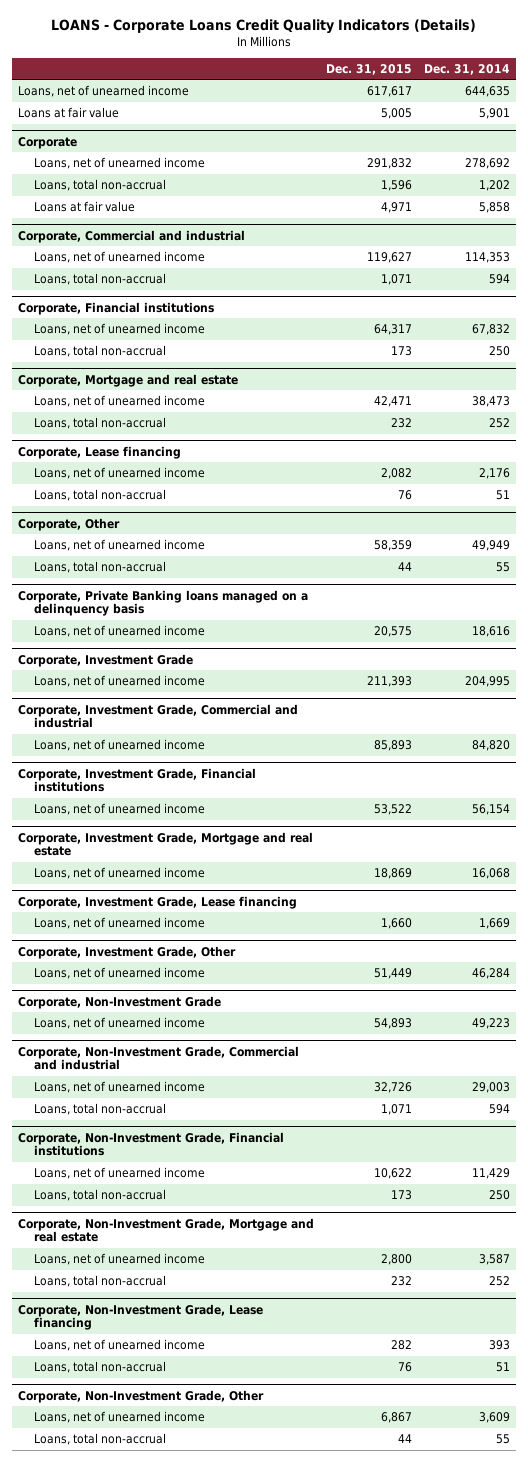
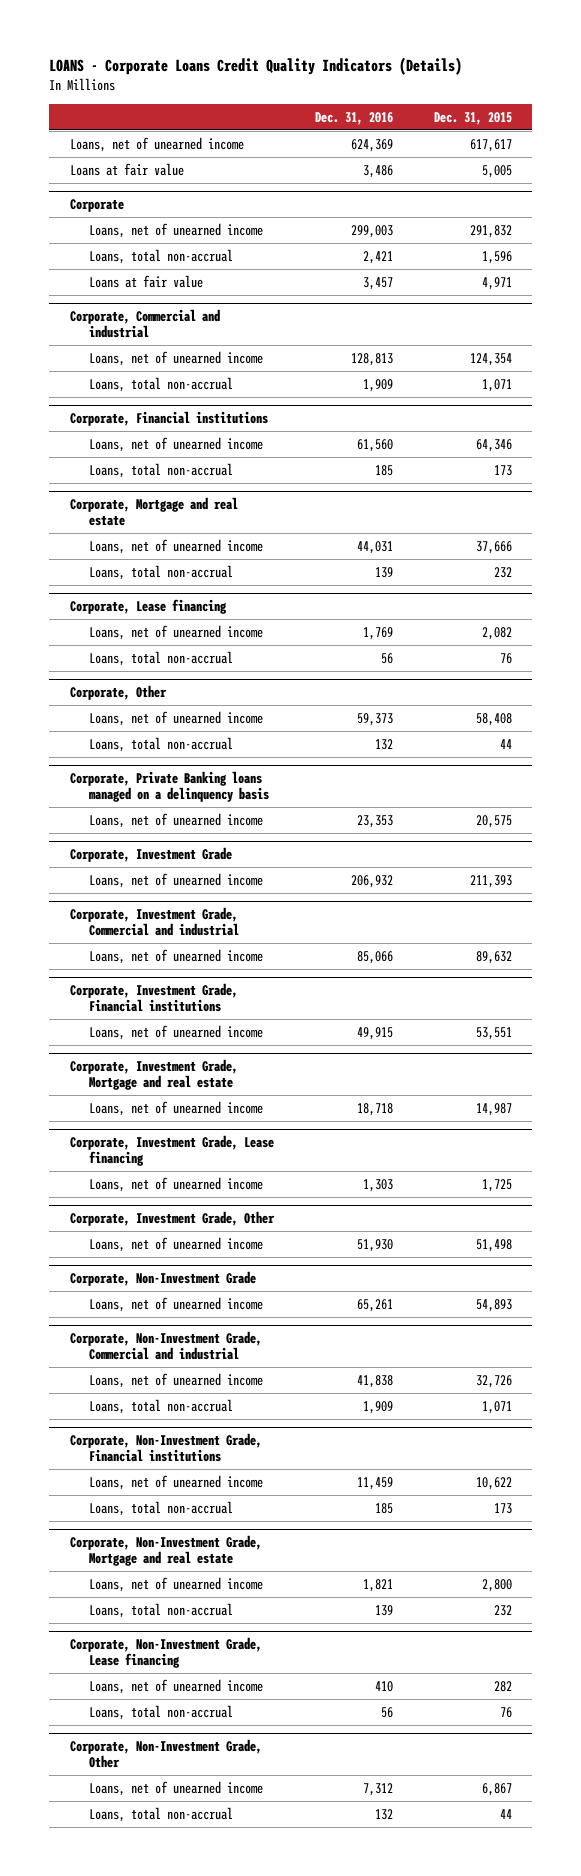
[424,63,511,75] Dec. 31, 2014 -> none
none -> [314,111,393,125] Dec. 31, 2016
[367,252,413,264] 119,627 -> [469,352,512,366] 124,354
[374,324,413,336] 64,317 -> [475,438,512,452] 64,346
[374,396,413,408] 42,471 -> [475,540,512,554] 37,666
[374,540,413,552] 58,359 -> [475,712,512,726] 58,408
[374,740,413,752] 85,893 -> [475,950,512,964] 89,632
[374,804,413,816] 53,522 -> [475,1026,512,1040] 53,551
[374,868,413,880] 18,869 -> [475,1102,512,1116] 14,987
[381,918,413,930] 1,660 -> [481,1178,512,1192] 1,725
[374,968,413,980] 51,449 -> [475,1238,512,1252] 51,498

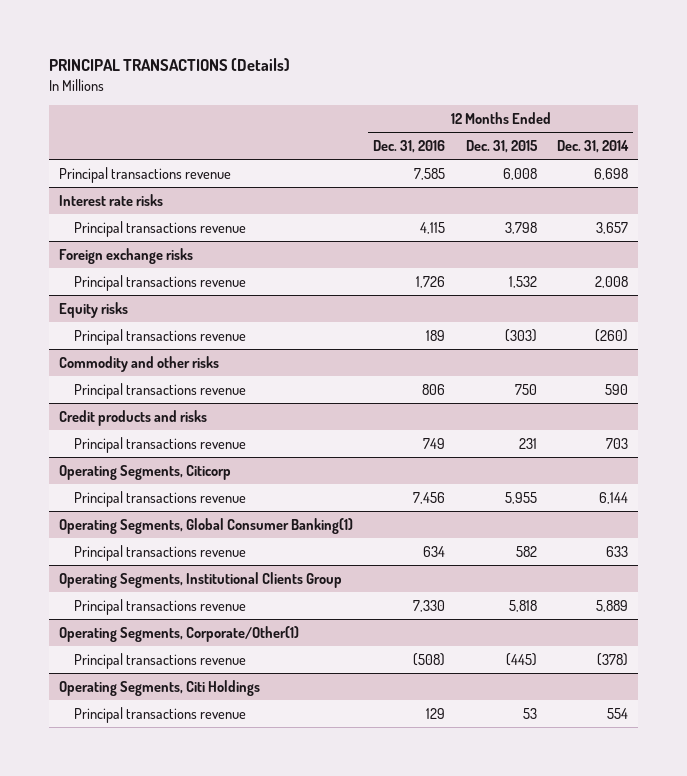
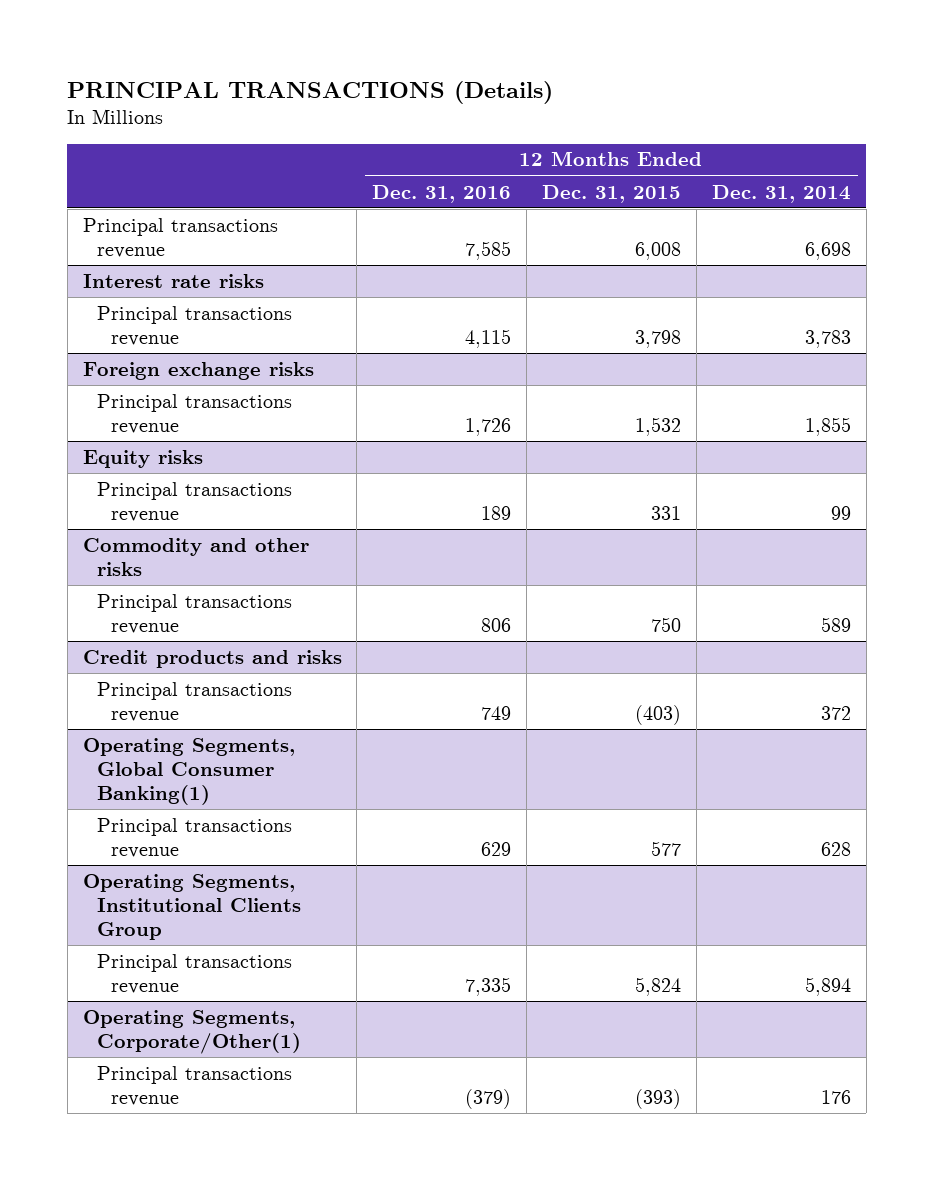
[595,221,628,234] 3,657 -> [804,329,851,348] 3,783
[594,275,628,288] 2,008 -> [804,416,851,436] 1,855
[504,328,537,342] (303) -> [650,505,681,520] 331
[594,328,628,342] (260) -> [830,505,851,520] 99
[604,383,628,395] 590 -> [820,616,851,632] 589
[59,464,232,480] Operating Segments, Citicorp -> none
[74,490,247,507] Principal transactions revenue -> none
[518,437,537,449] 231 -> [634,704,681,725] (403)
[605,437,628,449] 703 -> [820,705,851,720] 372
[423,545,446,557] 634 -> [481,841,512,856] 629
[515,545,537,557] 582 -> [650,840,681,856] 577
[605,545,628,557] 633 -> [820,841,851,856] 628
[413,599,446,612] 7,330 -> [465,976,512,996] 7,335
[508,599,537,612] 5,818 -> [634,976,681,996] 5,824
[595,599,628,612] 5,889 -> [804,976,851,996] 5,894
[59,679,261,696] Operating Segments, Citi Holdings -> none
[74,706,247,723] Principal transactions revenue -> none
[413,652,446,666] (508) -> [465,1088,512,1109] (379)
[505,652,537,666] (445) -> [634,1088,681,1109] (393)
[596,652,628,666] (378) -> [820,1089,851,1104] 176

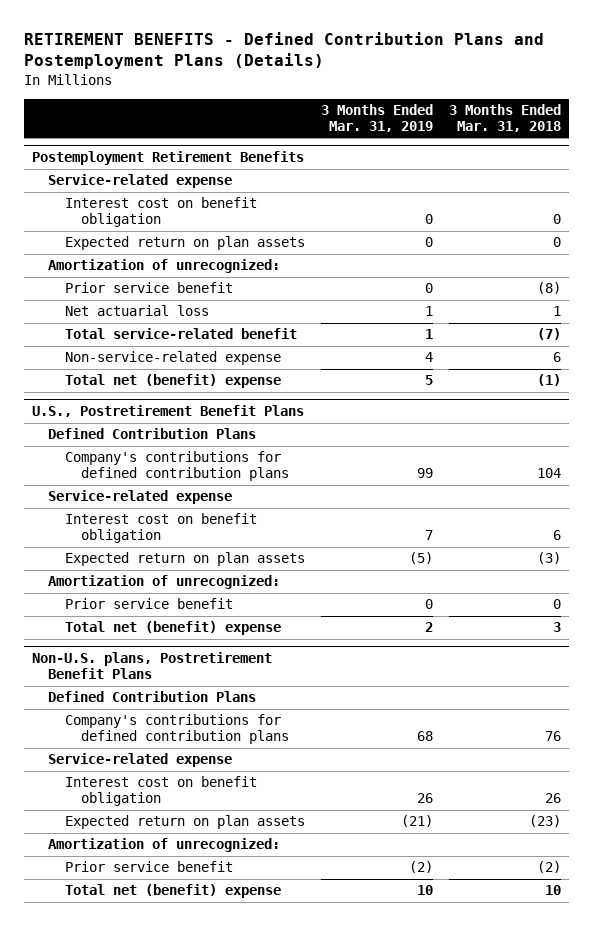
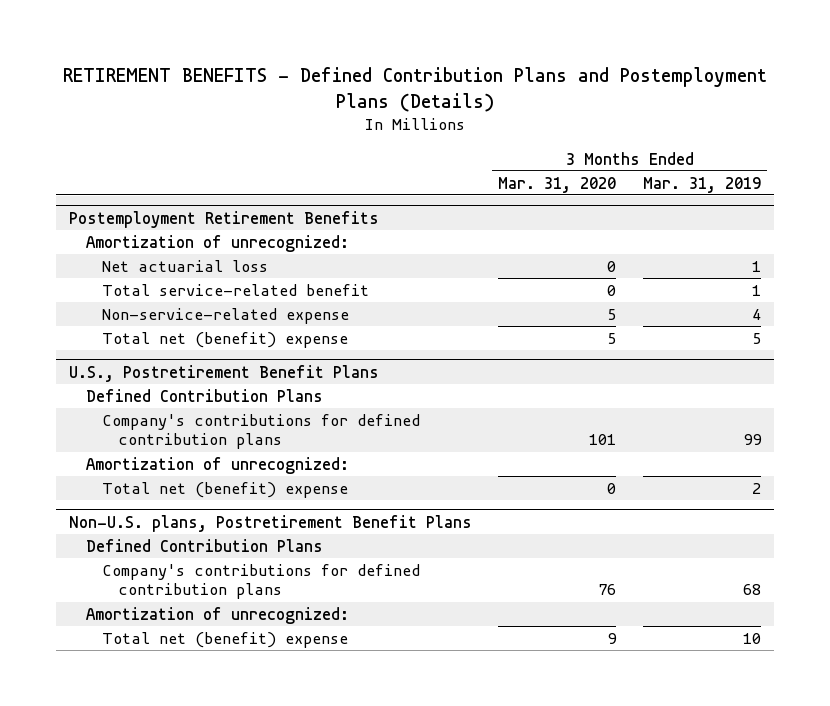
[449,104,562,133] 3 Months Ended Mar. 31, 2018 -> none
none -> [498,176,617,193] Mar. 31, 2020
[48,174,233,189] Service-related expense -> none
[64,197,257,228] Interest cost on benefit obligation -> none
[64,236,305,251] Expected return on plan assets -> none
[64,282,233,294] Prior service benefit -> none
[48,490,233,505] Service-related expense -> none
[64,513,257,544] Interest cost on benefit obligation -> none
[64,552,305,567] Expected return on plan assets -> none
[64,598,233,610] Prior service benefit -> none
[48,753,233,768] Service-related expense -> none
[64,776,257,807] Interest cost on benefit obligation -> none
[64,815,305,830] Expected return on plan assets -> none
[64,861,233,873] Prior service benefit -> none

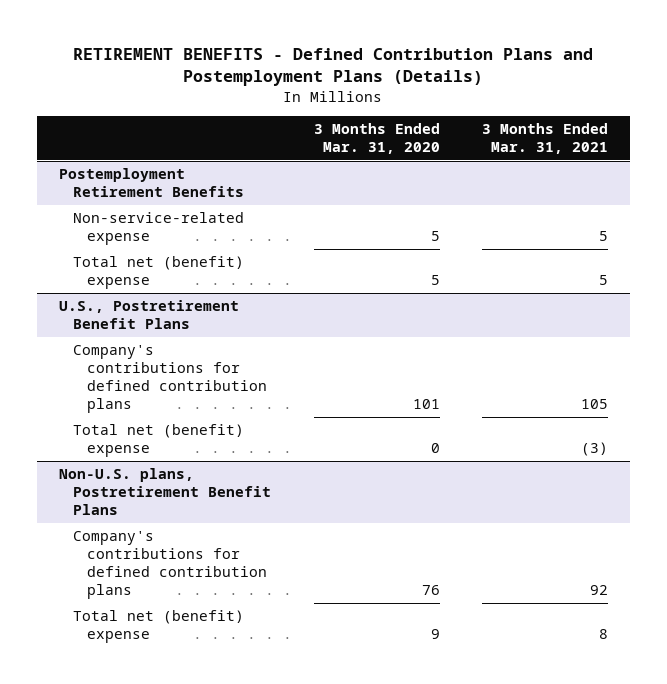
[642,176,761,193] Mar. 31, 2019 -> none
none -> [482,123,609,155] 3 Months Ended Mar. 31, 2021
[85,234,349,252] Amortization of unrecognized: -> none
[102,259,269,272] Net actuarial loss -> none
[102,283,370,296] Total service-related benefit -> none
[85,388,323,402] Defined Contribution Plans -> none
[85,456,349,474] Amortization of unrecognized: -> none
[85,538,323,552] Defined Contribution Plans -> none
[85,606,349,624] Amortization of unrecognized: -> none

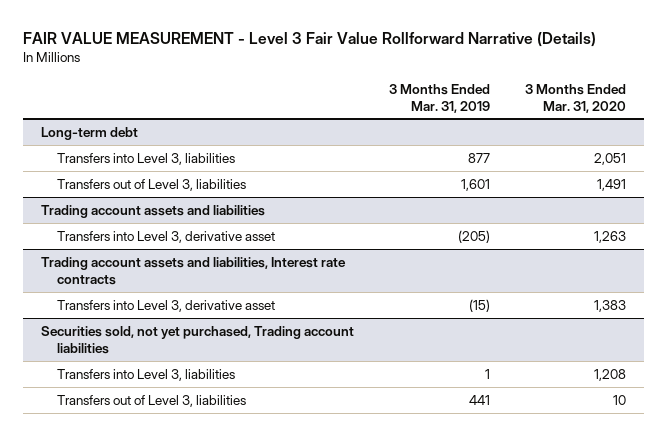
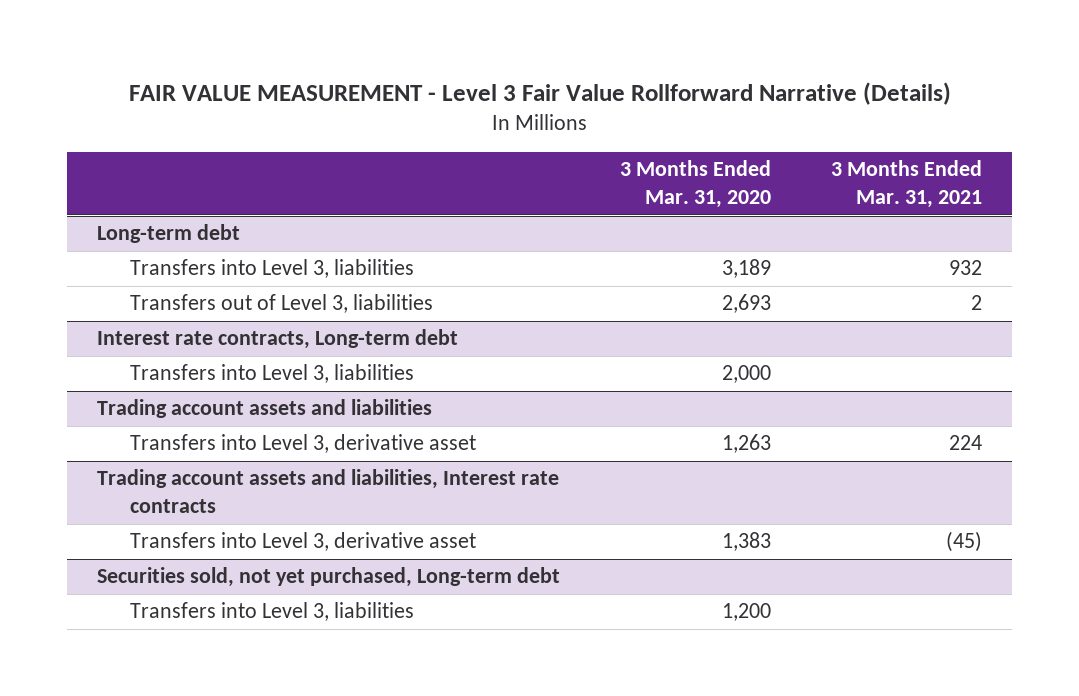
[388,83,490,113] 3 Months Ended Mar. 31, 2019 -> none
none -> [831,160,983,209] 3 Months Ended Mar. 31, 2021
[594,152,627,165] 2,051 -> [722,259,772,279] 3,189
[597,178,627,191] 1,491 -> [722,294,772,314] 2,693
none -> [96,329,458,350] Interest rate contracts, Long-term debt
none -> [129,364,414,384] Transfers into Level 3, liabilities
[40,325,354,354] Securities sold, not yet purchased, Trading account liabilities -> none
[57,394,247,407] Transfers out of Level 3, liabilities -> none
none -> [96,567,560,588] Securities sold, not yet purchased, Long-term debt
[594,368,627,381] 1,208 -> [722,603,772,622] 1,200

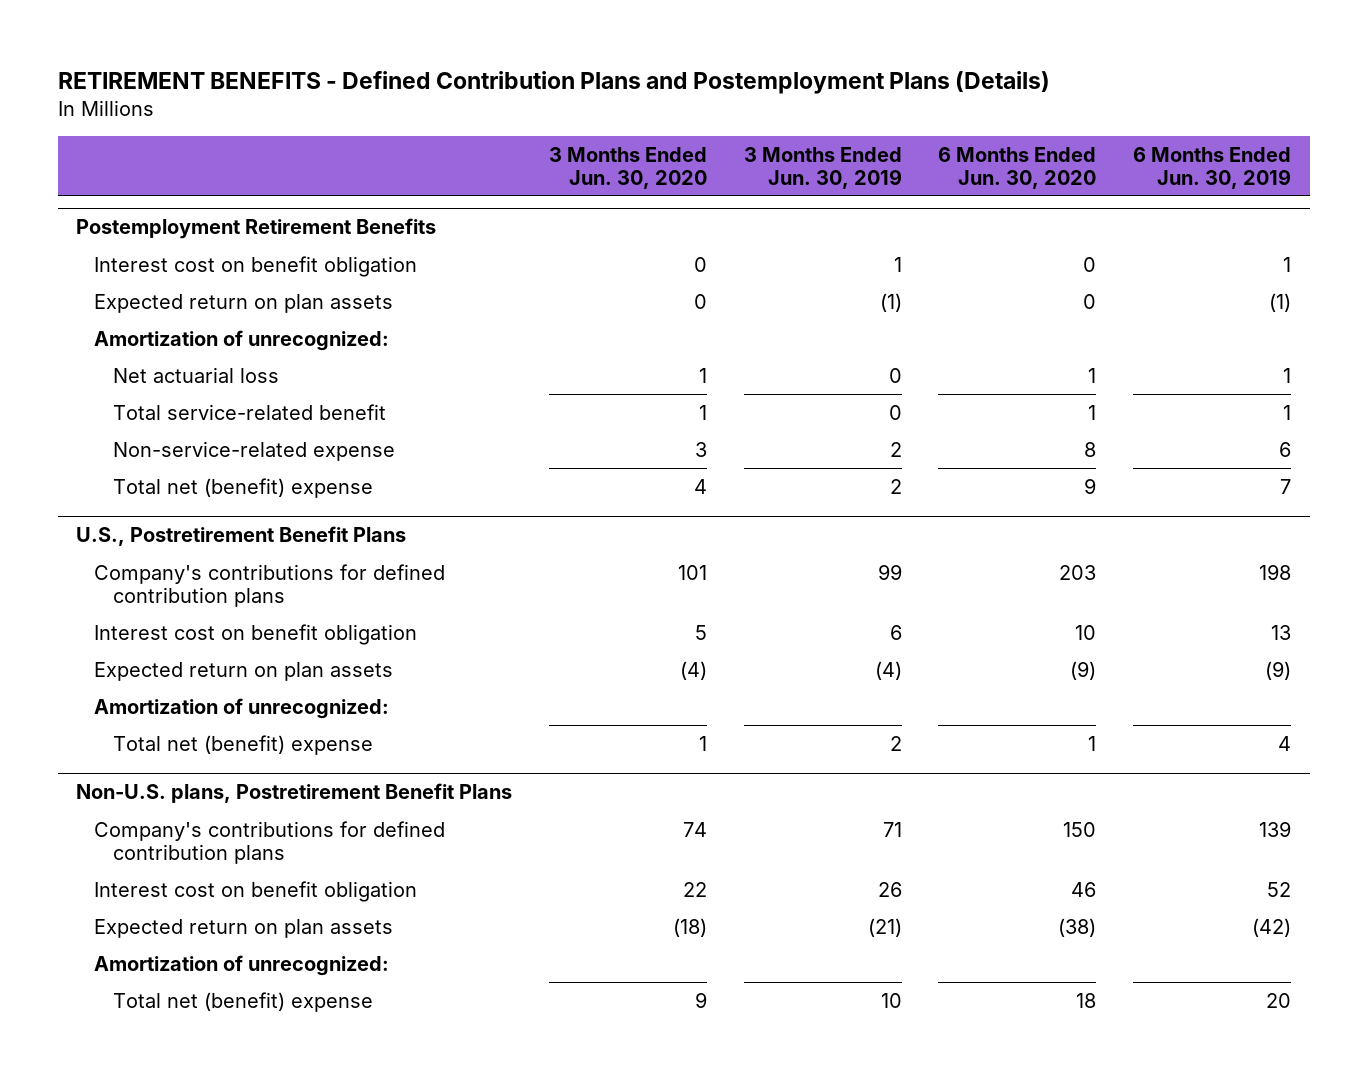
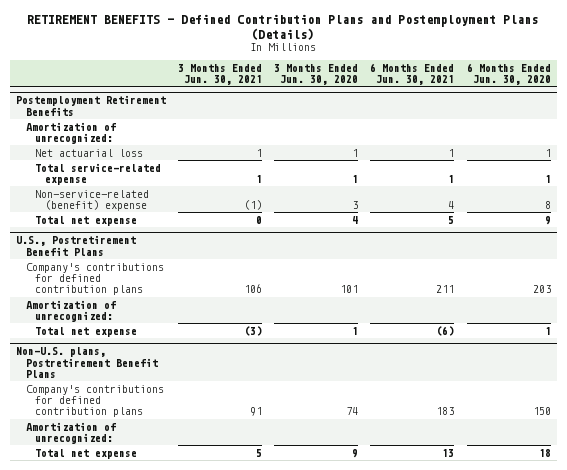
[743,146,902,189] 3 Months Ended Jun. 30, 2019 -> none
[1133,146,1292,189] 6 Months Ended Jun. 30, 2019 -> none
none -> [178,63,263,86] 3 Months Ended Jun. 30, 2021
none -> [370,62,455,86] 6 Months Ended Jun. 30, 2021
[94,255,418,277] Interest cost on benefit obligation -> none
[94,293,394,313] Expected return on plan assets -> none
[112,403,386,420] Total service-related benefit -> [35,162,162,185] Total service-related expense
[112,440,395,461] Non-service-related expense -> [35,189,150,211] Non-service-related (benefit) expense
[112,477,373,498] Total net (benefit) expense -> [35,215,138,226] Total net expense
[94,623,418,645] Interest cost on benefit obligation -> none
[94,661,394,681] Expected return on plan assets -> none
[112,734,373,755] Total net (benefit) expense -> [35,326,138,337] Total net expense
[94,880,418,902] Interest cost on benefit obligation -> none
[94,918,394,938] Expected return on plan assets -> none
[112,991,373,1012] Total net (benefit) expense -> [35,448,138,459] Total net expense

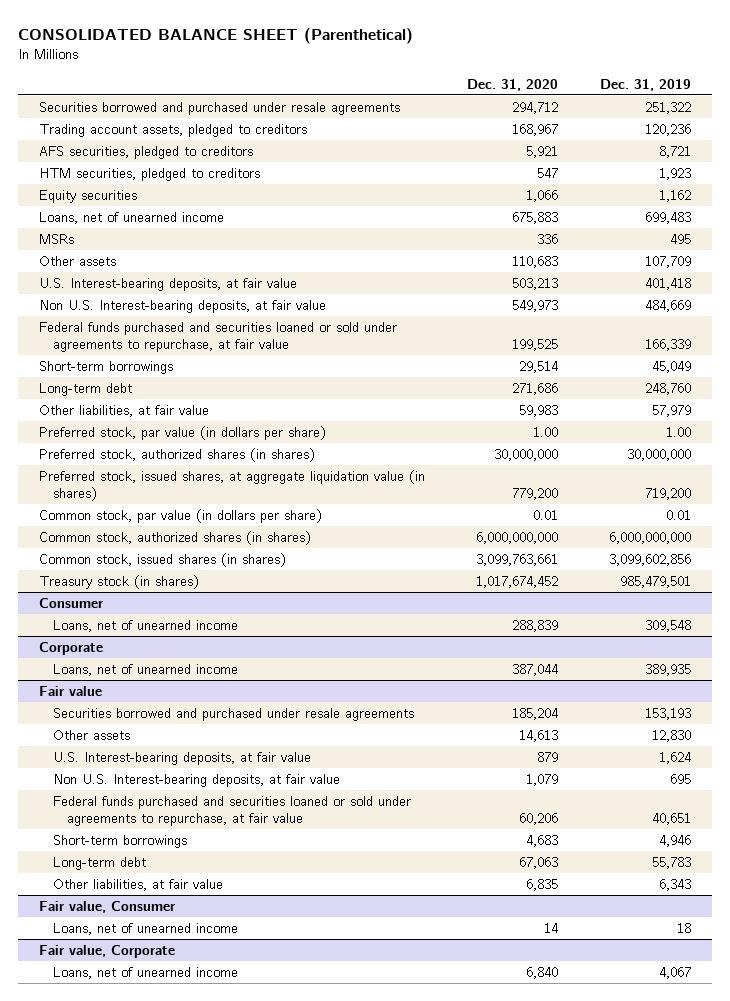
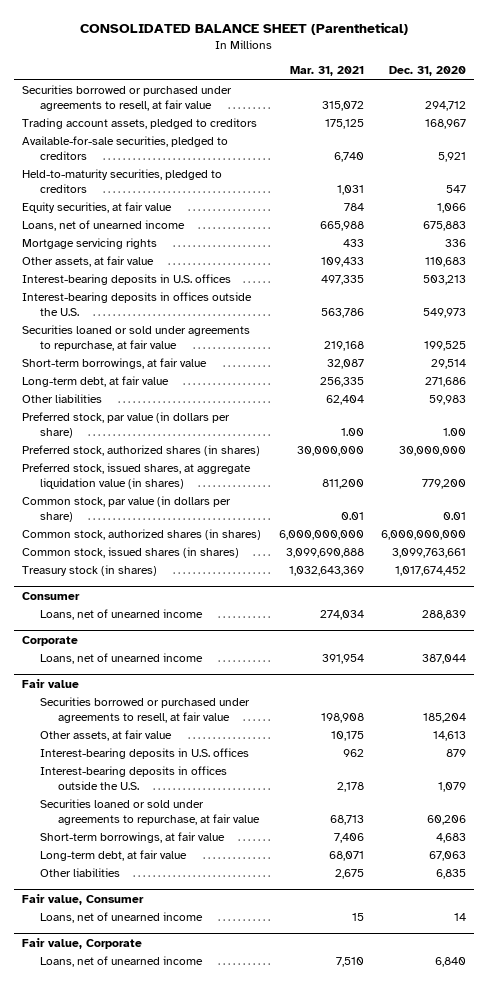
[599,78,691,91] Dec. 31, 2019 -> none
none -> [289,66,364,77] Mar. 31, 2021
[38,101,400,115] Securities borrowed and purchased under resale agreements -> [22,85,233,111] Securities borrowed or purchased under agreements to resell, at fair value
[38,145,253,159] AFS securities, pledged to creditors -> [22,136,229,160] Available-for-sale securities, pledged to creditors
[38,167,260,181] HTM securities, pledged to creditors -> [22,169,223,193] Held-to-maturity securities, pledged to creditors
[38,189,137,203] Equity securities -> [22,202,173,214] Equity securities, at fair value
[38,233,74,244] MSRs -> [22,238,158,250] Mortgage servicing rights
[38,255,116,266] Other assets -> [22,256,155,268] Other assets, at fair value
[38,277,297,291] U.S. Interest-bearing deposits, at fair value -> [22,274,232,286] Interest-bearing deposits in U.S. offices
[38,299,326,313] Non U.S. Interest-bearing deposits, at fair value -> [22,292,253,316] Interest-bearing deposits in offices outside the U.S.
[38,321,397,352] Federal funds purchased and securities loaned or sold under agreements to repurchase, at fair value -> [22,325,251,351] Securities loaned or sold under agreements to repurchase, at fair value
[38,360,173,374] Short-term borrowings -> [22,358,208,370] Short-term borrowings, at fair value
[38,382,132,396] Long-term debt -> [22,376,170,388] Long-term debt, at fair value
[38,404,209,417] Other liabilities, at fair value -> [22,394,103,404] Other liabilities
[52,707,414,721] Securities borrowed and purchased under resale agreements -> [40,697,251,723] Securities borrowed or purchased under agreements to resell, at fair value
[52,729,130,740] Other assets -> [40,730,173,742] Other assets, at fair value
[52,751,311,765] U.S. Interest-bearing deposits, at fair value -> [40,748,250,760] Interest-bearing deposits in U.S. offices
[52,773,340,787] Non U.S. Interest-bearing deposits, at fair value -> [40,766,228,790] Interest-bearing deposits in offices outside the U.S.
[52,795,411,826] Federal funds purchased and securities loaned or sold under agreements to repurchase, at fair value -> [40,799,260,825] Securities loaned or sold under agreements to repurchase, at fair value
[52,834,187,848] Short-term borrowings -> [40,832,226,844] Short-term borrowings, at fair value
[52,856,146,870] Long-term debt -> [40,850,188,862] Long-term debt, at fair value
[52,878,223,891] Other liabilities, at fair value -> [40,868,121,878] Other liabilities

